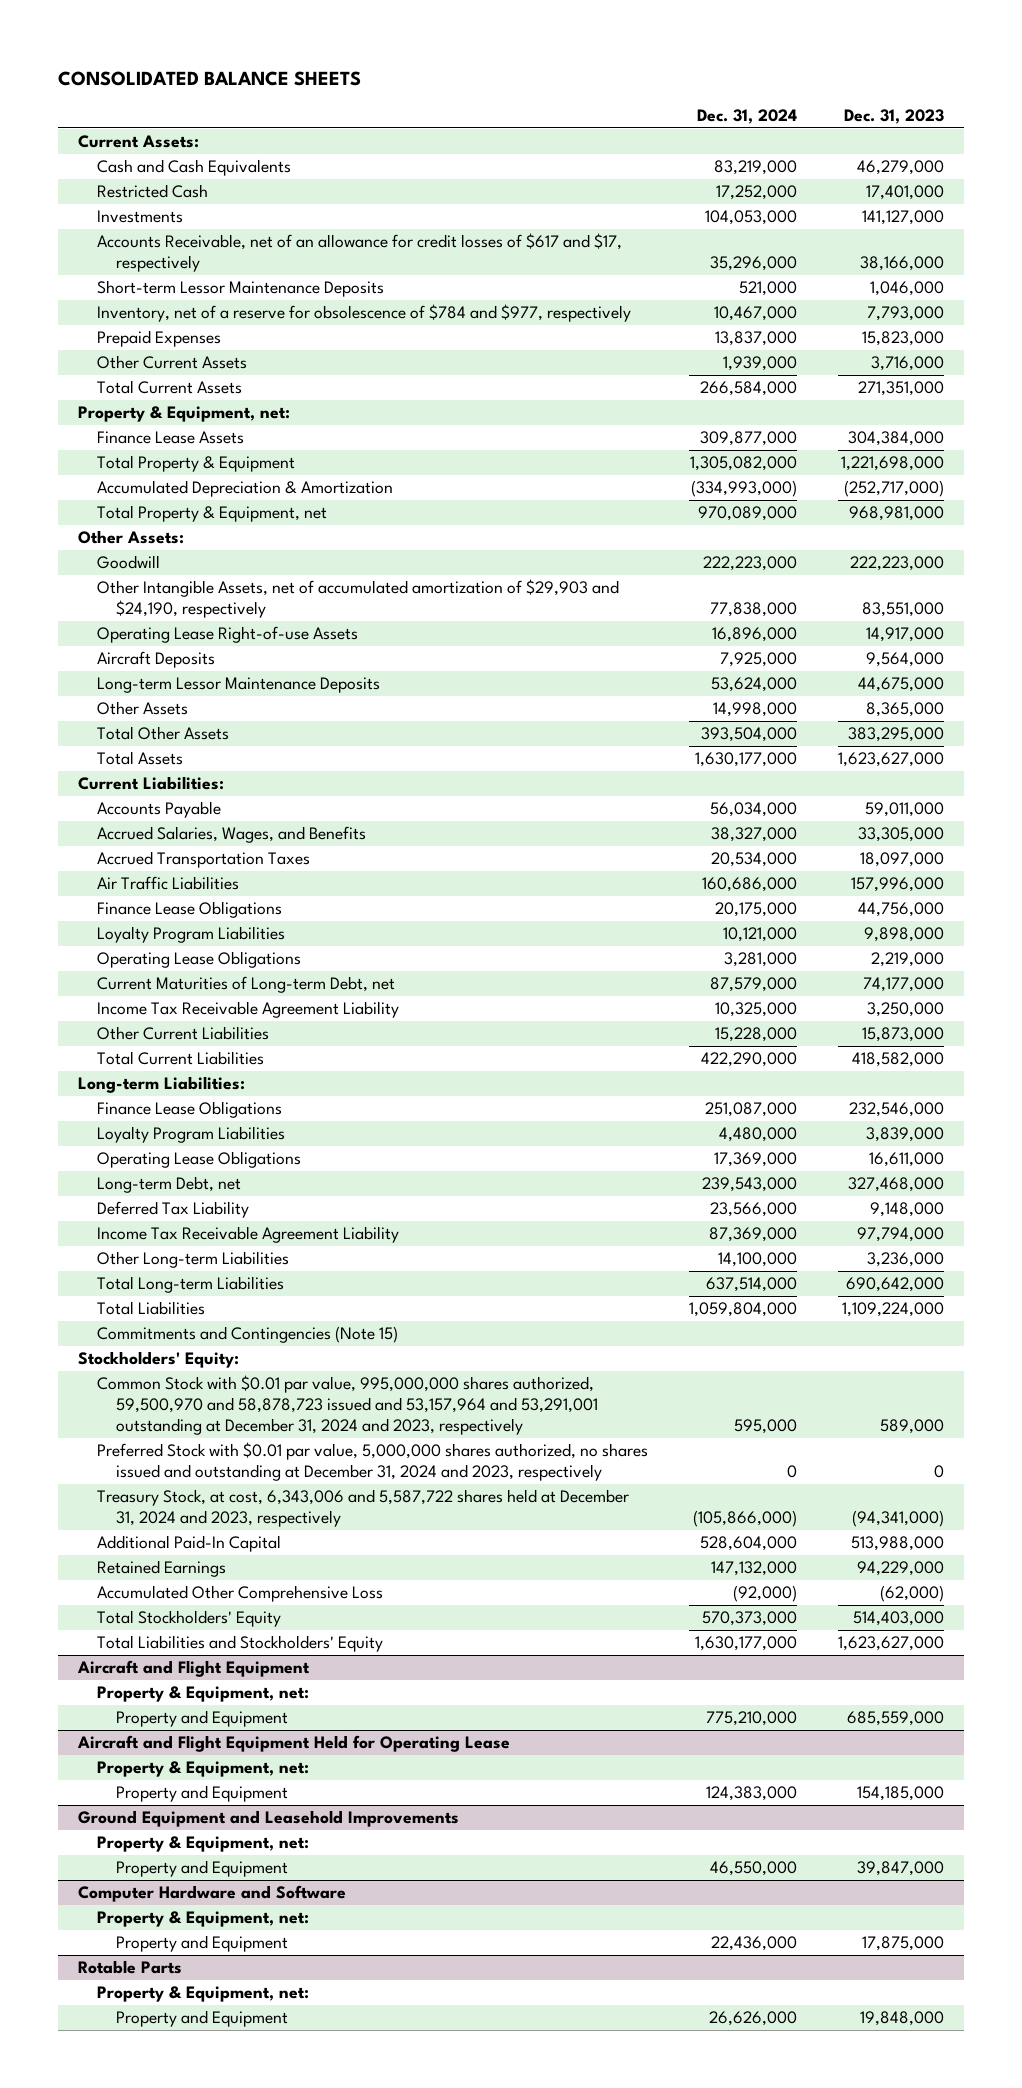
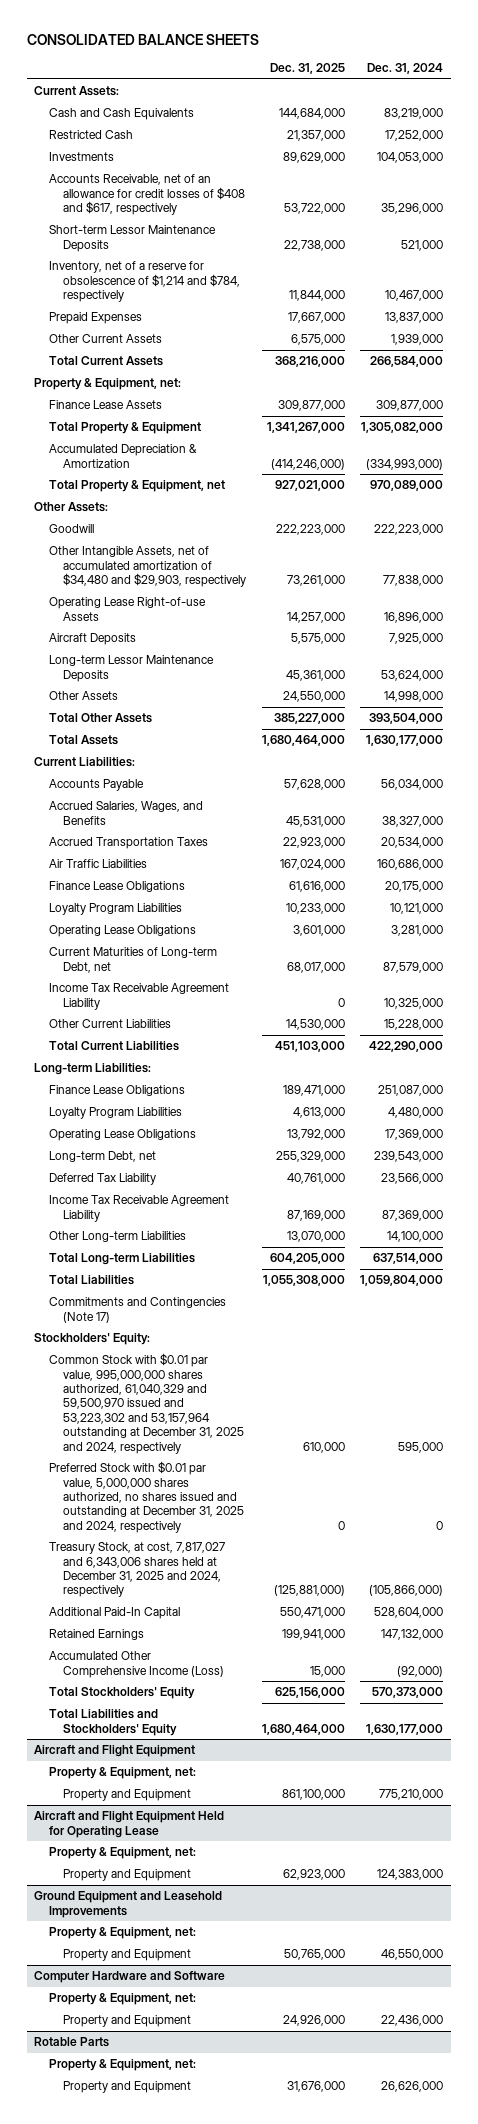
[843,109,944,125] Dec. 31, 2023 -> none
none -> [269,63,345,75] Dec. 31, 2025
[97,233,623,273] Accounts Receivable, net of an allowance for credit losses of $617 and $17, respectively -> [48,174,246,216] Accounts Receivable, net of an allowance for credit losses of $408 and $617, respectively
[97,304,632,323] Inventory, net of a reserve for obsolescence of $784 and $977, respectively -> [48,261,241,303] Inventory, net of a reserve for obsolescence of $1,214 and $784, respectively
[97,579,620,619] Other Intangible Assets, net of accumulated amortization of $29,903 and $24,190, respectively -> [48,546,247,588] Other Intangible Assets, net of accumulated amortization of $34,480 and $29,903, respectively
[97,1326,399,1344] Commitments and Contingencies (Note 15) -> [48,1297,226,1323] Commitments and Contingencies (Note 17)
[97,1375,598,1435] Common Stock with $0.01 par value, 995,000,000 shares authorized, 59,500,970 and 58,878,723 issued and 53,157,964 and 53,291,001 outstanding at December 31, 2024 and 2023, respectively -> [48,1353,245,1454] Common Stock with $0.01 par value, 995,000,000 shares authorized, 61,040,329 and 59,500,970 issued and 53,223,302 and 53,157,964 outstanding at December 31, 2025 and 2024, respectively
[97,1442,649,1482] Preferred Stock with $0.01 par value, 5,000,000 shares authorized, no shares issued and outstanding at December 31, 2024 and 2023, respectively -> [48,1461,245,1533] Preferred Stock with $0.01 par value, 5,000,000 shares authorized, no shares issued and outstanding at December 31, 2025 and 2024, respectively
[97,1489,630,1528] Treasury Stock, at cost, 6,343,006 and 5,587,722 shares held at December 31, 2024 and 2023, respectively -> [48,1542,225,1598] Treasury Stock, at cost, 7,817,027 and 6,343,006 shares held at December 31, 2025 and 2024, respectively
[97,1585,384,1603] Accumulated Other Comprehensive Loss -> [48,1651,225,1678] Accumulated Other Comprehensive Income (Loss)

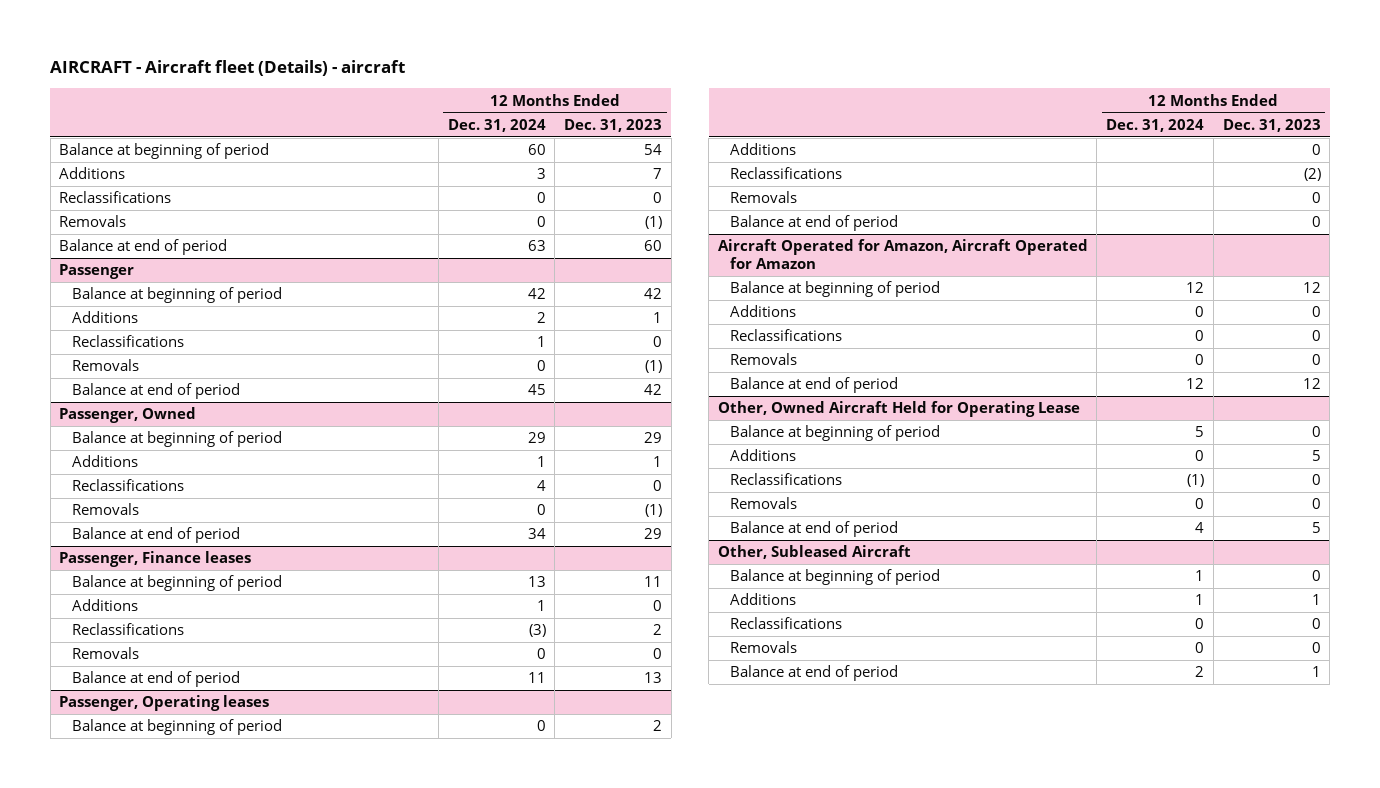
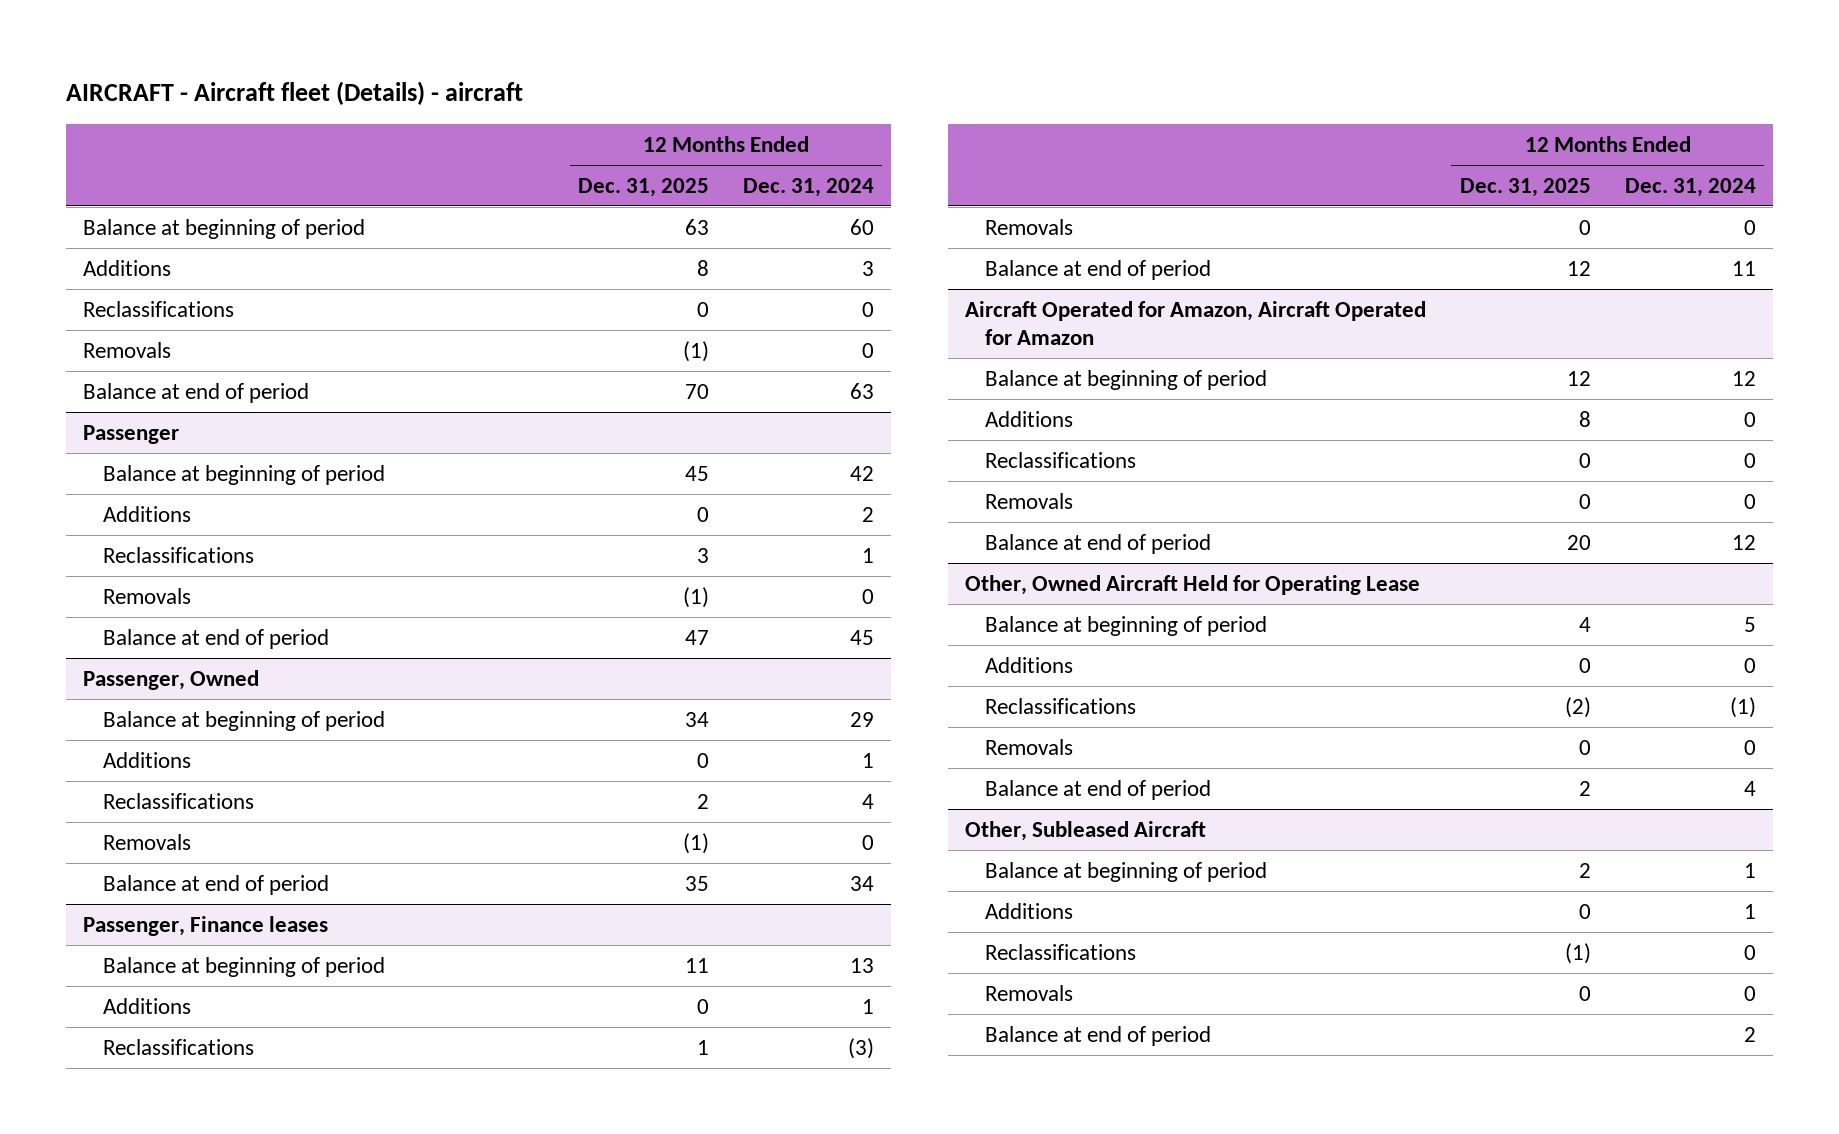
[564,119,663,133] Dec. 31, 2023 -> none
none -> [578,177,710,197] Dec. 31, 2025
[59,695,270,712] Passenger, Operating leases -> none
[71,719,282,736] Balance at beginning of period -> none
[729,143,796,156] Additions -> none
[729,167,842,180] Reclassifications -> none
[729,191,797,204] Removals -> none
[729,215,898,232] Balance at end of period -> none

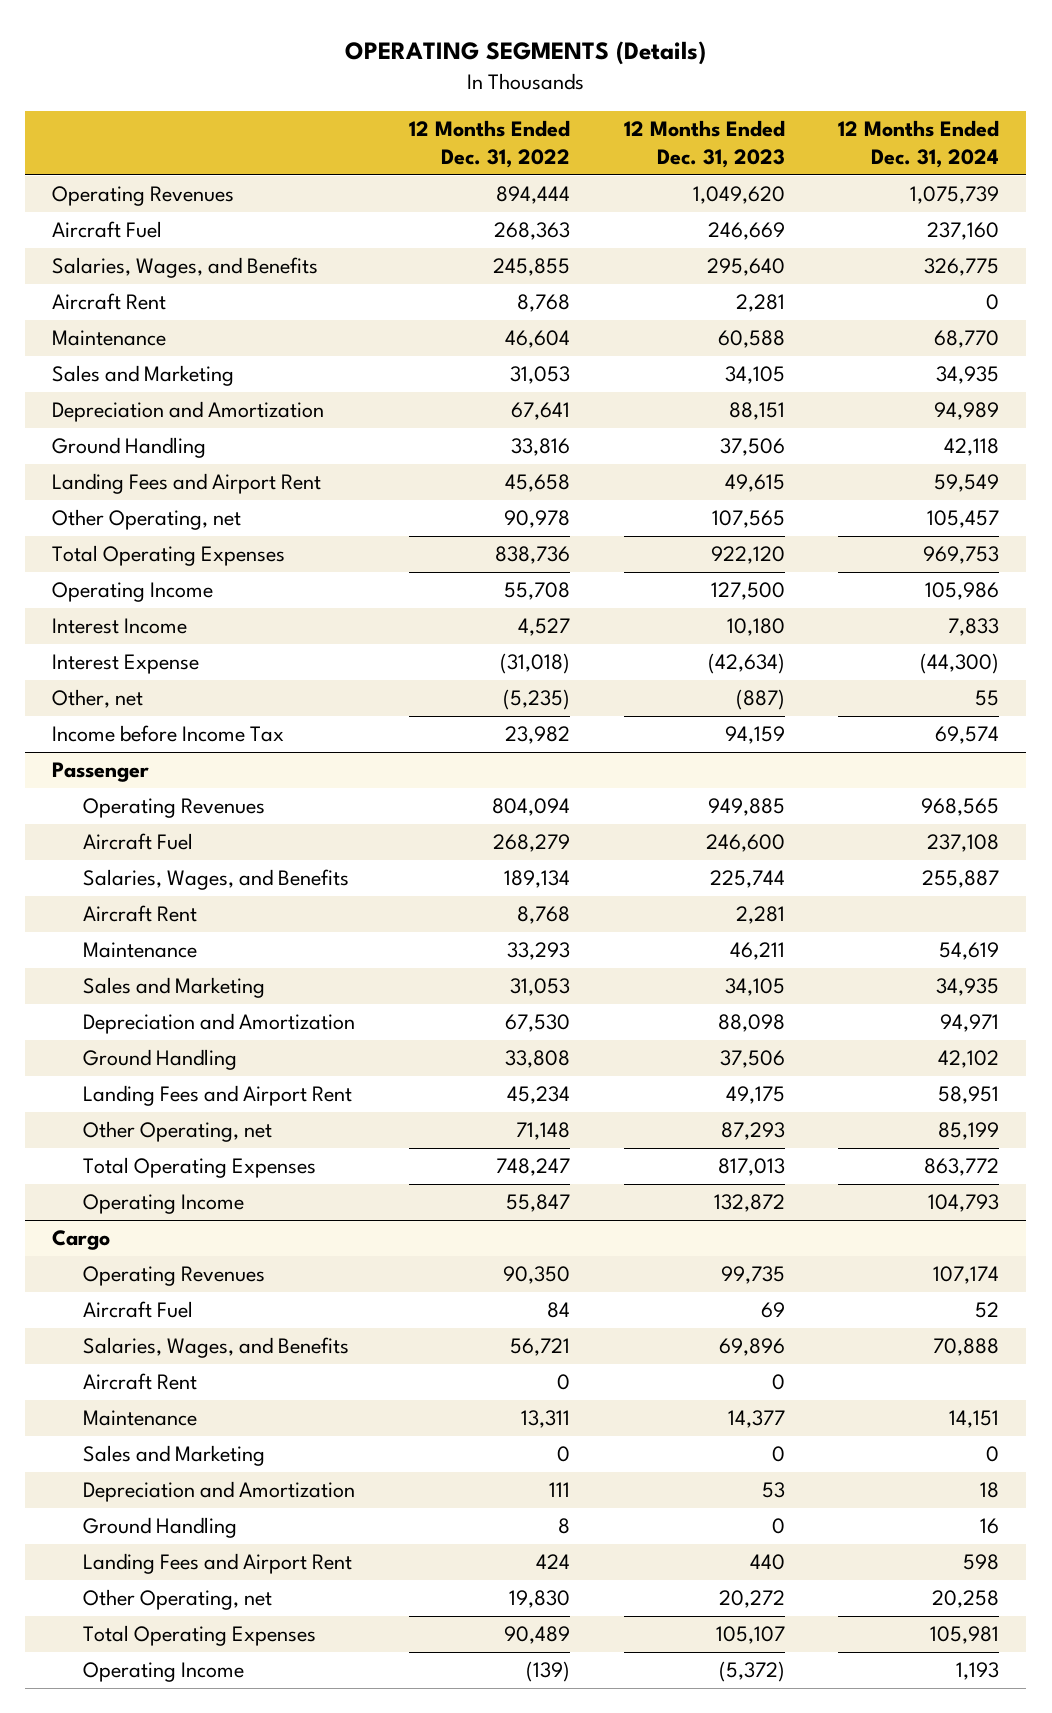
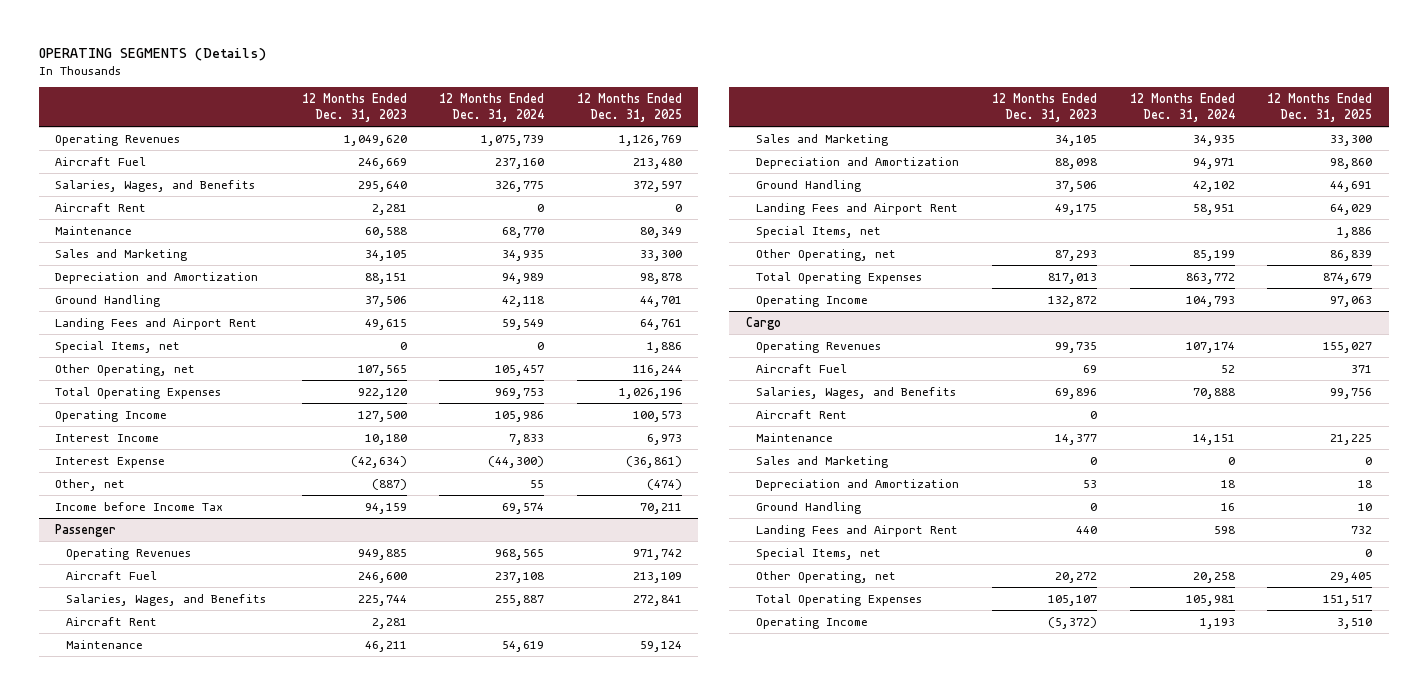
[408,119,570,168] 12 Months Ended Dec. 31, 2022 -> none
none -> [576,92,682,122] 12 Months Ended Dec. 31, 2025
none -> [55,340,181,353] Special Items, net
none -> [756,225,882,238] Special Items, net
none -> [756,547,882,560] Special Items, net

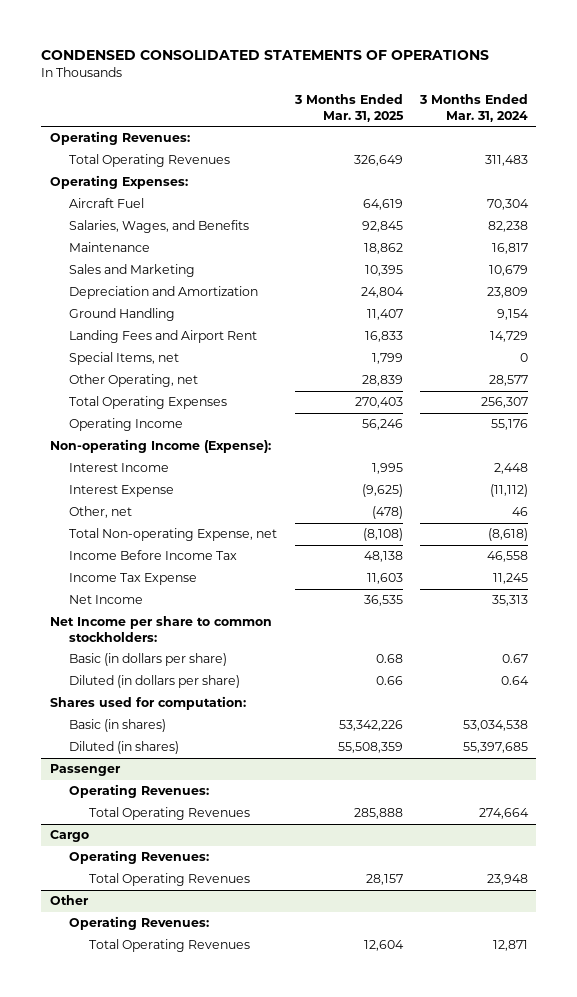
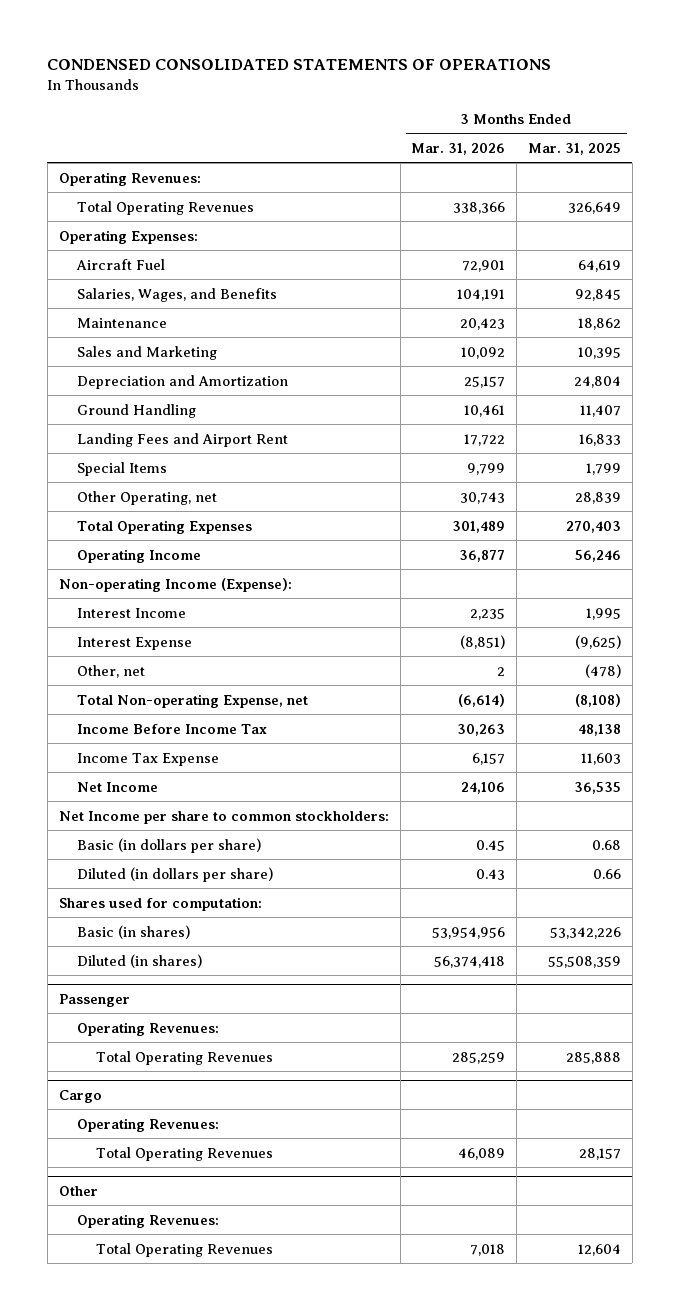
[418,94,528,122] 3 Months Ended Mar. 31, 2024 -> none
none -> [411,142,506,155] Mar. 31, 2026
[69,352,180,366] Special Items, net -> [77,461,168,476] Special Items

